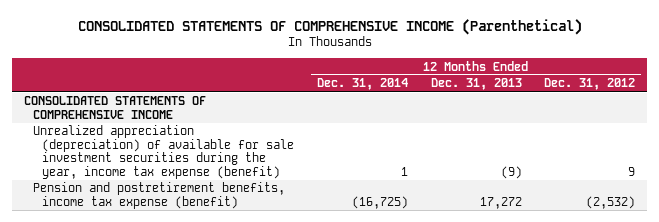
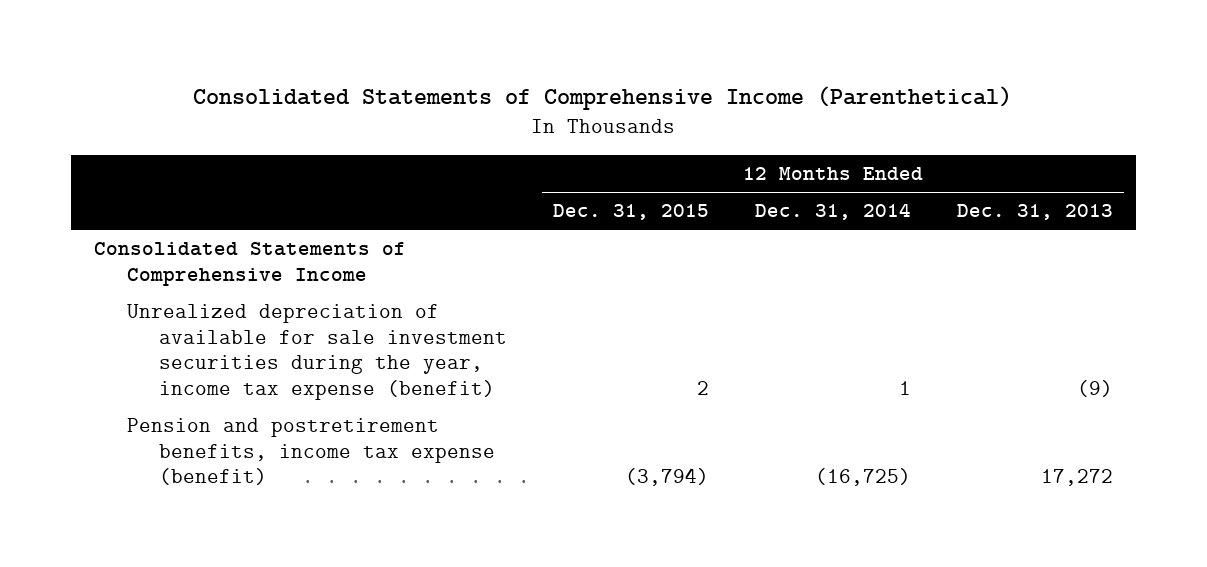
[77,18,582,35] CONSOLIDATED STATEMENTS OF COMPREHENSIVE INCOME (Parenthetical) -> [193,86,1013,111] Consolidated Statements of Comprehensive Income (Parenthetical)
[544,78,636,91] Dec. 31, 2012 -> none
none -> [553,204,710,221] Dec. 31, 2015
[23,96,206,119] CONSOLIDATED STATEMENTS OF COMPREHENSIVE INCOME -> [93,242,406,286] Consolidated Statements of Comprehensive Income
[32,125,294,179] Unrealized appreciation (depreciation) of available for sale investment securities during the year, income tax expense (benefit) -> [126,304,508,401] Unrealized depreciation of available for sale investment securities during the year, income tax expense (benefit)

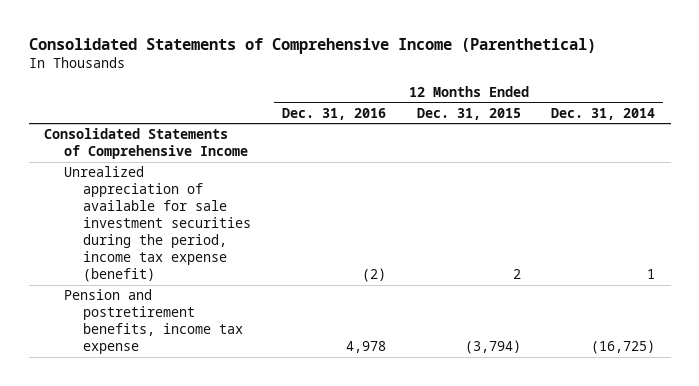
[956,204,1113,221] Dec. 31, 2013 -> none
none -> [281,107,386,120] Dec. 31, 2016
[126,304,508,401] Unrealized depreciation of available for sale investment securities during the year, income tax expense (benefit) -> [63,166,252,283] Unrealized appreciation of available for sale investment securities during the period, income tax expense (benefit)
[126,418,496,486] Pension and postretirement benefits, income tax expense (benefit) -> [63,289,244,355] Pension and postretirement benefits, income tax expense

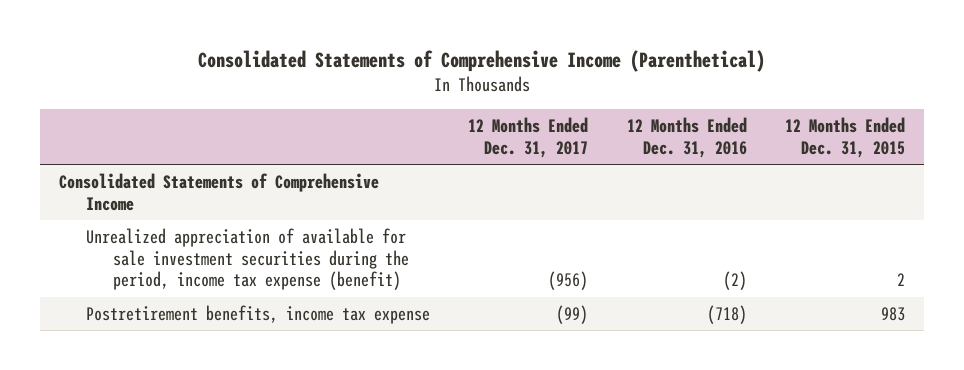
[551,107,656,120] Dec. 31, 2014 -> none
none -> [468,116,589,158] 12 Months Ended Dec. 31, 2017
[63,289,244,355] Pension and postretirement benefits, income tax expense -> [85,304,430,324] Postretirement benefits, income tax expense
[345,341,386,354] 4,978 -> [706,304,747,324] (718)
[464,340,521,355] (3,794) -> [881,306,906,321] 983

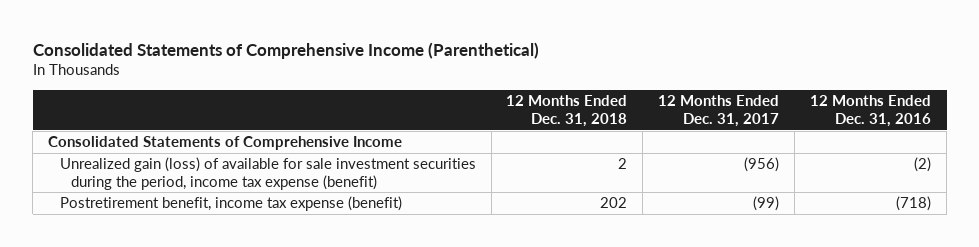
[785,116,906,158] 12 Months Ended Dec. 31, 2015 -> none
none -> [506,95,628,128] 12 Months Ended Dec. 31, 2018
[85,227,410,291] Unrealized appreciation of available for sale investment securities during the period, income tax expense (benefit) -> [59,157,476,190] Unrealized gain (loss) of available for sale investment securities during the period, income tax expense (benefit)
[85,304,430,324] Postretirement benefits, income tax expense -> [59,196,402,212] Postretirement benefit, income tax expense (benefit)

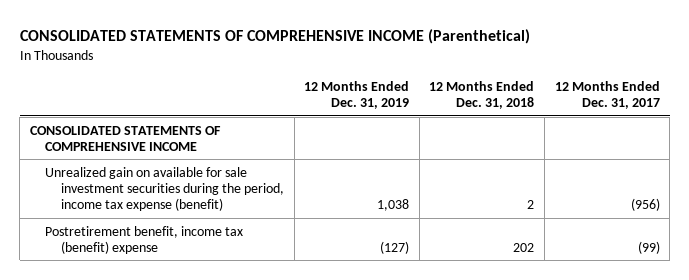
[32,41,539,59] Consolidated Statements of Comprehensive Income (Parenthetical) -> [19,28,530,44] CONSOLIDATED STATEMENTS OF COMPREHENSIVE INCOME (Parenthetical)
[810,95,932,128] 12 Months Ended Dec. 31, 2016 -> none
none -> [304,80,410,110] 12 Months Ended Dec. 31, 2019
[48,136,403,151] Consolidated Statements of Comprehensive Income -> [29,125,221,151] CONSOLIDATED STATEMENTS OF COMPREHENSIVE INCOME
[59,157,476,190] Unrealized gain (loss) of available for sale investment securities during the period, income tax expense (benefit) -> [45,166,284,212] Unrealized gain on available for sale investment securities during the period, income tax expense (benefit)
[59,196,402,212] Postretirement benefit, income tax expense (benefit) -> [45,225,244,254] Postretirement benefit, income tax (benefit) expense

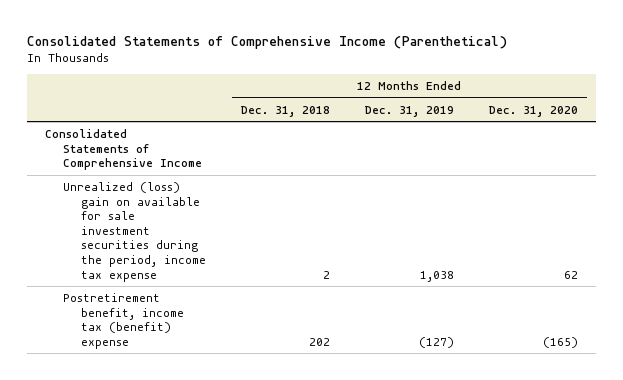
[19,28,530,44] CONSOLIDATED STATEMENTS OF COMPREHENSIVE INCOME (Parenthetical) -> [27,35,508,49] Consolidated Statements of Comprehensive Income (Parenthetical)
[554,80,660,110] 12 Months Ended Dec. 31, 2017 -> none
none -> [489,105,579,117] Dec. 31, 2020
[29,125,221,151] CONSOLIDATED STATEMENTS OF COMPREHENSIVE INCOME -> [44,128,202,171] Consolidated Statements of Comprehensive Income
[45,166,284,212] Unrealized gain on available for sale investment securities during the period, income tax expense (benefit) -> [62,181,206,282] Unrealized (loss) gain on available for sale investment securities during the period, income tax expense

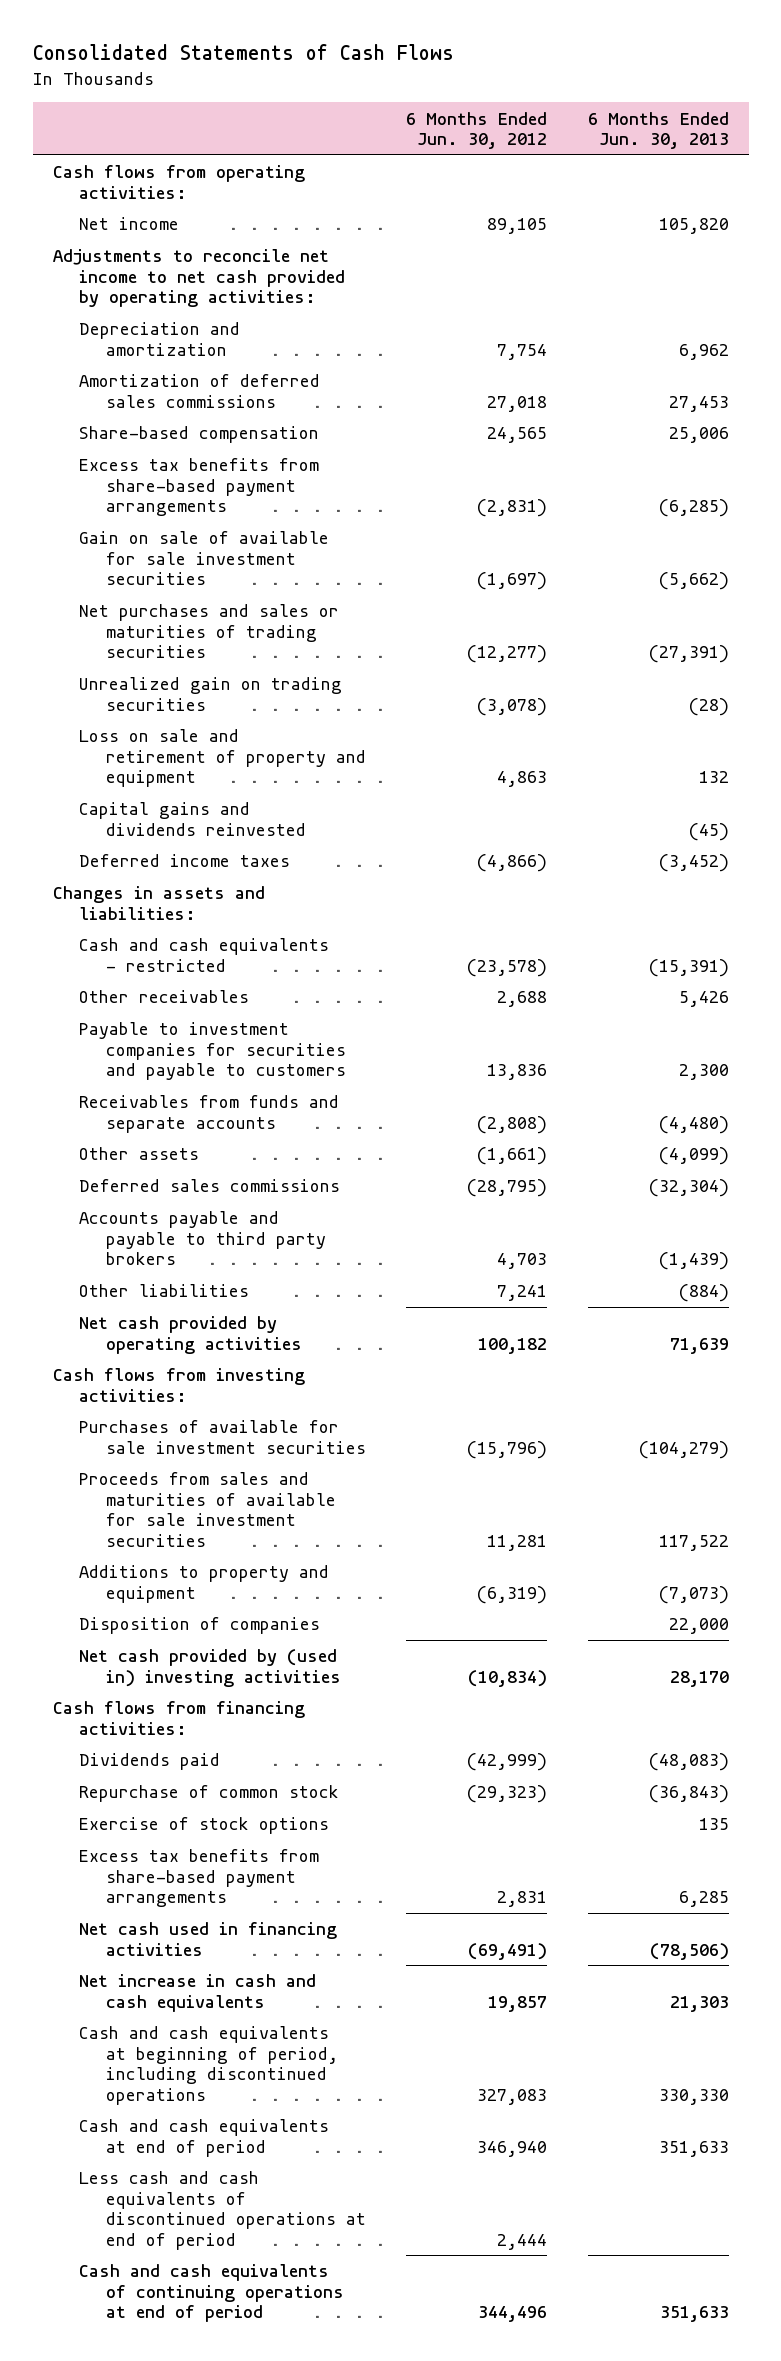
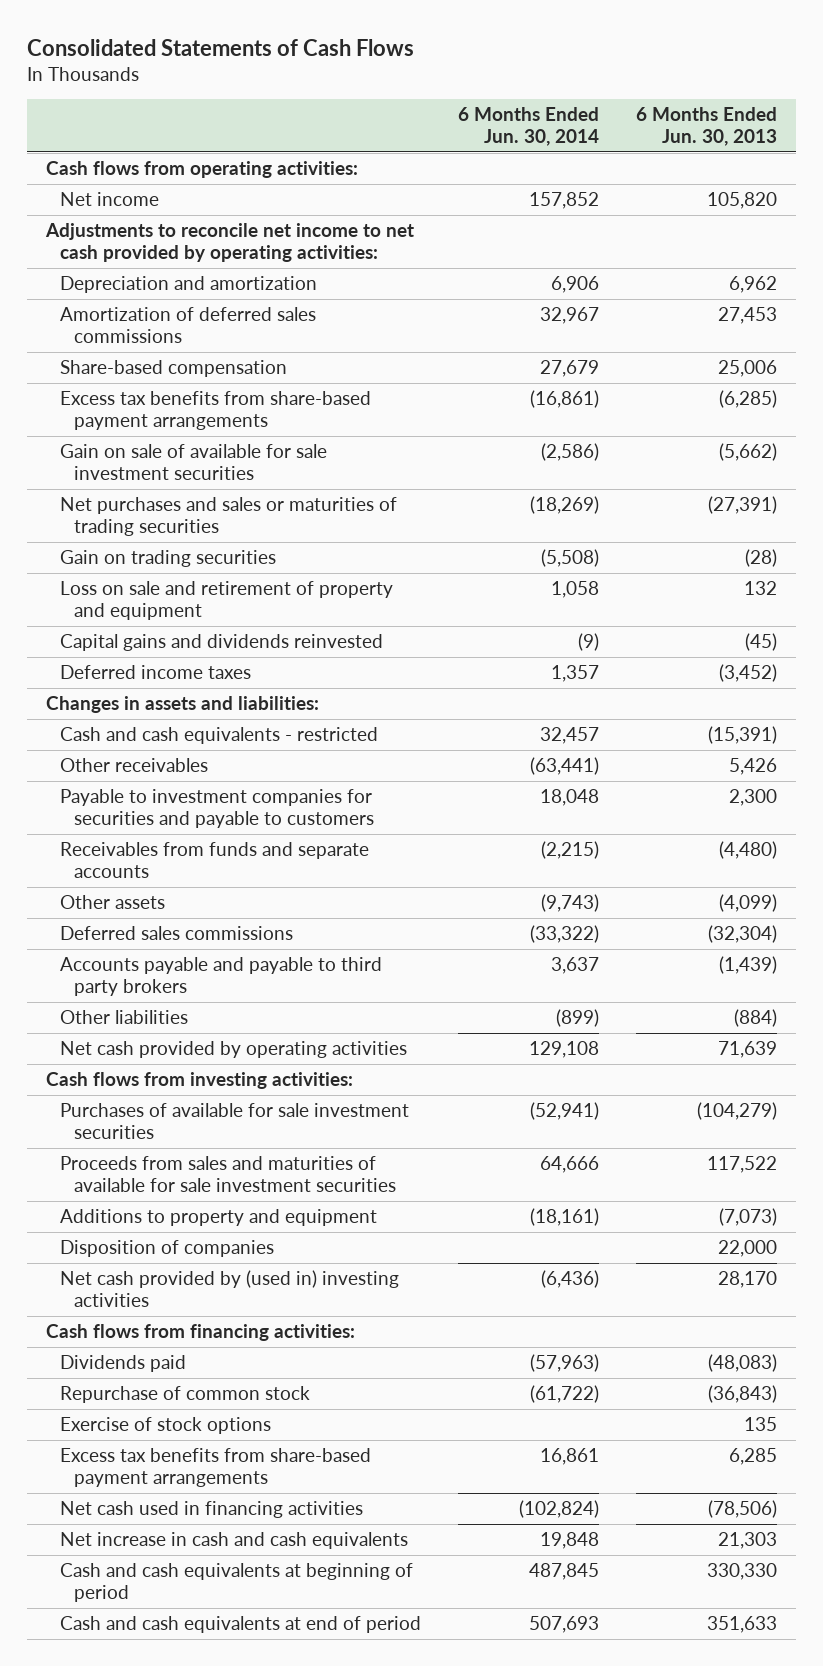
[406,111,548,150] 6 Months Ended Jun. 30, 2012 -> none
none -> [457,107,599,147] 6 Months Ended Jun. 30, 2014
[79,677,343,711] Unrealized gain on trading securities -> [59,550,276,568] Gain on trading securities
[79,2026,339,2105] Cash and cash equivalents at beginning of period, including discontinued operations -> [59,1563,413,1602] Cash and cash equivalents at beginning of period
[79,2171,367,2250] Less cash and cash equivalents of discontinued operations at end of period -> none
[79,2264,345,2323] Cash and cash equivalents of continuing operations at end of period -> none

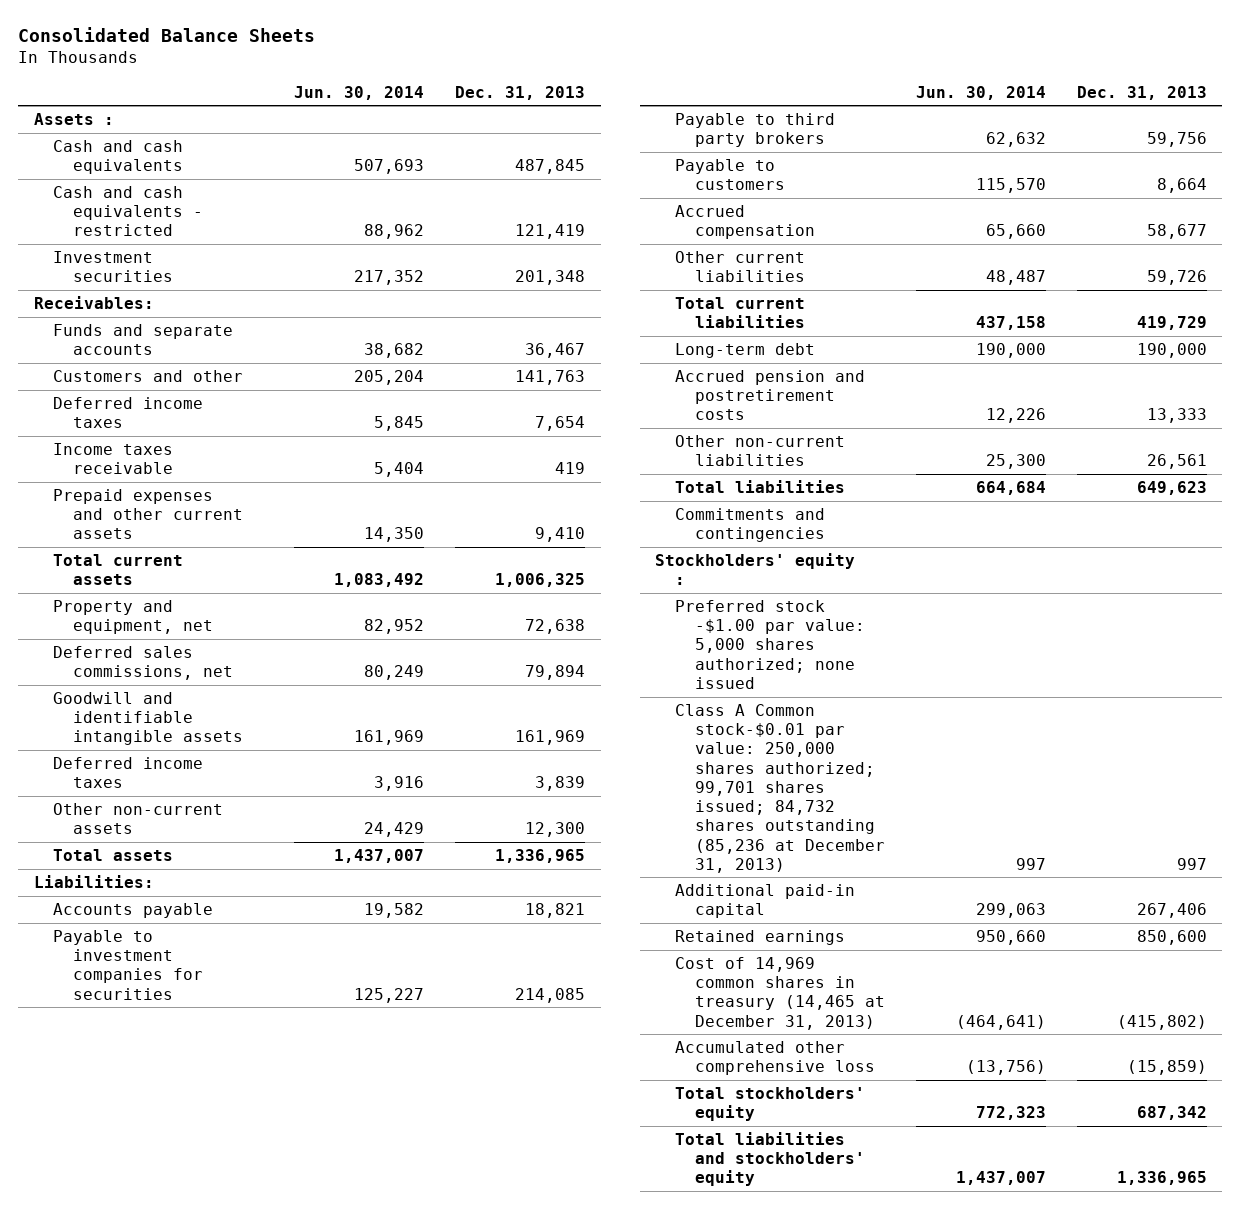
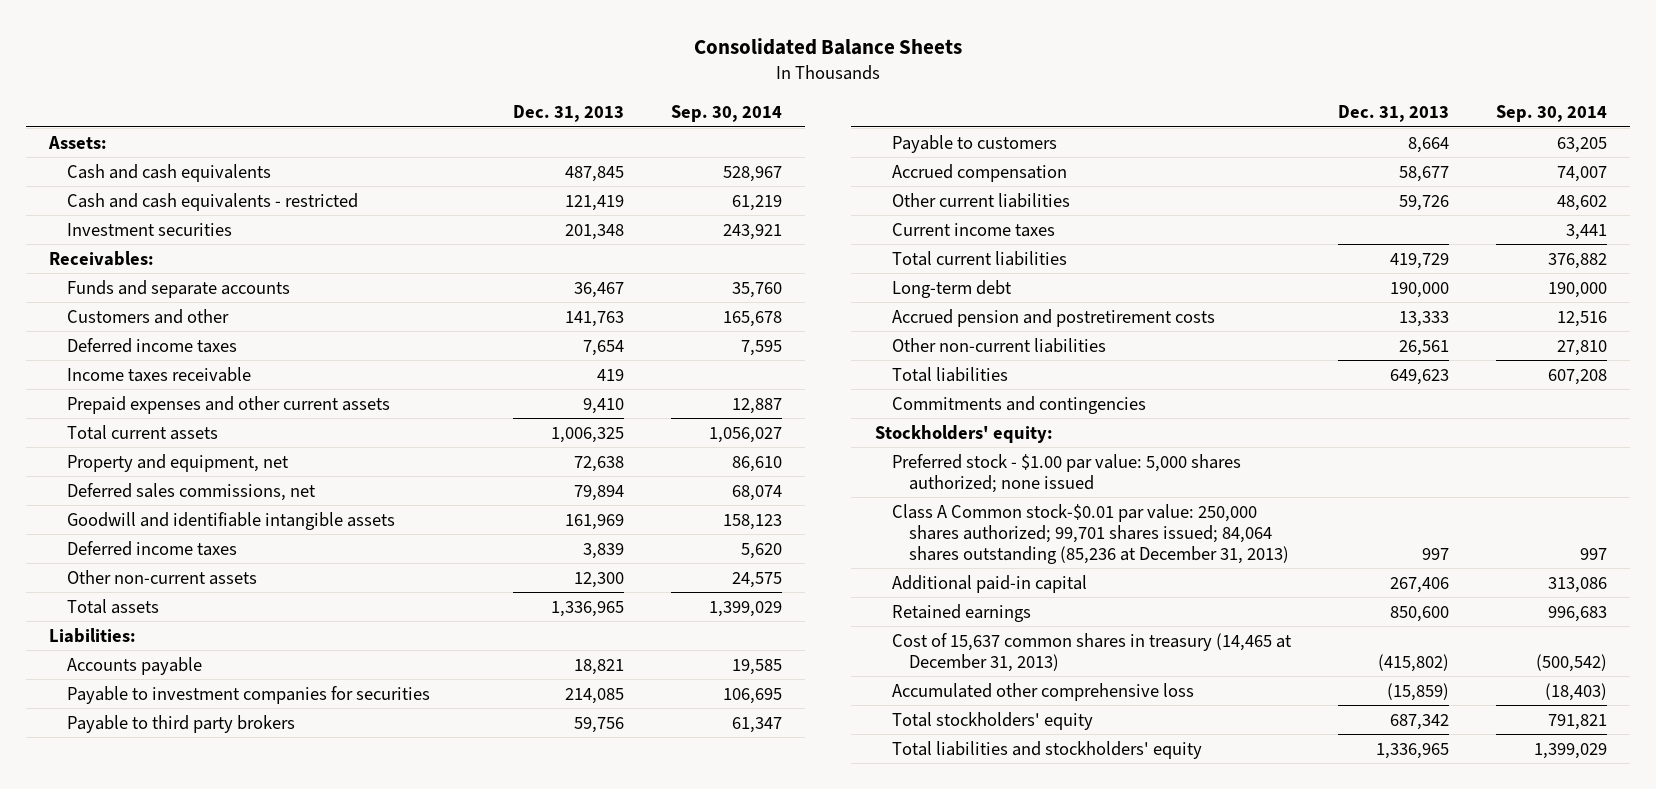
[294,85,425,100] Jun. 30, 2014 -> none
none -> [670,105,782,123] Sep. 30, 2014
[33,112,114,125] Assets : -> [48,135,108,149] Assets:
none -> [891,222,1055,237] Current income taxes
[655,552,856,586] Stockholders' equity : -> [874,424,1053,443] Stockholders' equity:
[674,599,865,689] Preferred stock -$1.00 par value: 5,000 shares authorized; none issued -> [891,453,1241,493] Preferred stock - $1.00 par value: 5,000 shares authorized; none issued
[674,703,885,873] Class A Common stock-$0.01 par value: 250,000 shares authorized; 99,701 shares issued; 84,732 shares outstanding (85,236 at December 31, 2013) -> [891,503,1290,565] Class A Common stock-$0.01 par value: 250,000 shares authorized; 99,701 shares issued; 84,064 shares outstanding (85,236 at December 31, 2013)
[674,956,885,1030] Cost of 14,969 common shares in treasury (14,465 at December 31, 2013) -> [891,632,1292,672] Cost of 15,637 common shares in treasury (14,465 at December 31, 2013)

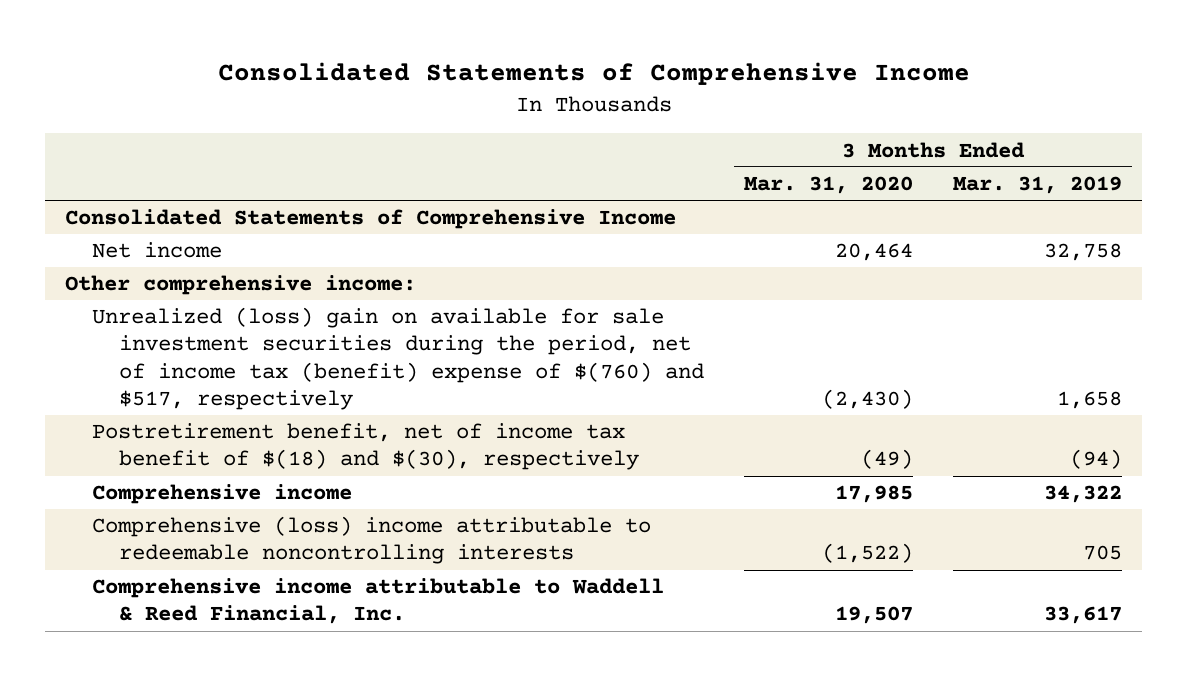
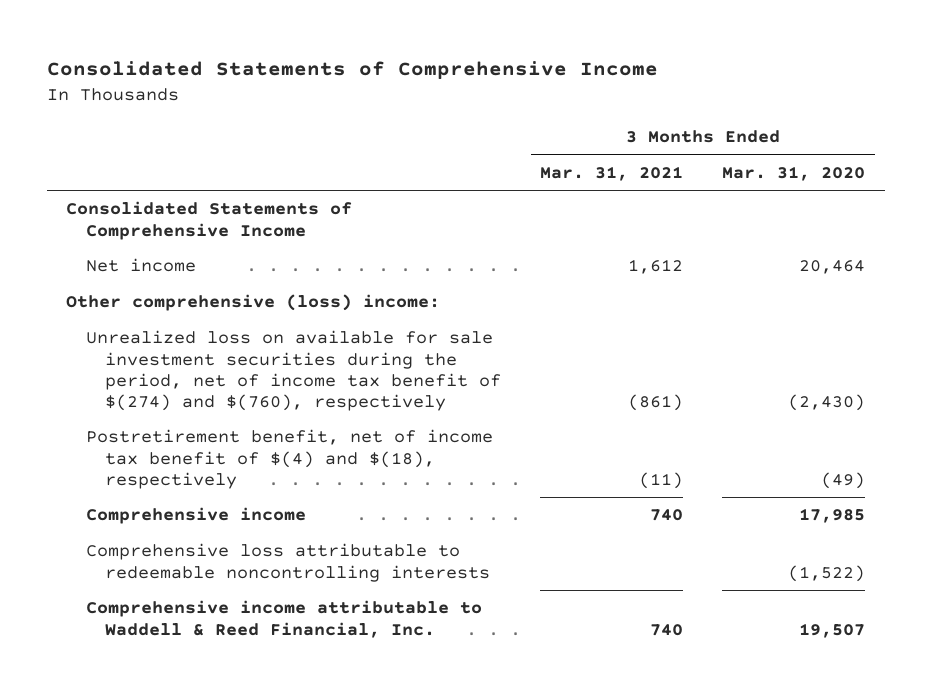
[953,176,1123,195] Mar. 31, 2019 -> none
none -> [540,165,684,181] Mar. 31, 2021
[65,275,417,296] Other comprehensive income: -> [66,294,441,312] Other comprehensive (loss) income:
[92,307,705,410] Unrealized (loss) gain on available for sale investment securities during the period, net of income tax (benefit) expense of $(760) and $517, respectively -> [85,330,502,411] Unrealized loss on available for sale investment securities during the period, net of income tax benefit of $(274) and $(760), respectively
[92,423,640,471] Postretirement benefit, net of income tax benefit of $(18) and $(30), respectively -> [85,429,493,489] Postretirement benefit, net of income tax benefit of $(4) and $(18), respectively
[92,516,652,565] Comprehensive (loss) income attributable to redeemable noncontrolling interests -> [85,543,491,582] Comprehensive loss attributable to redeemable noncontrolling interests

